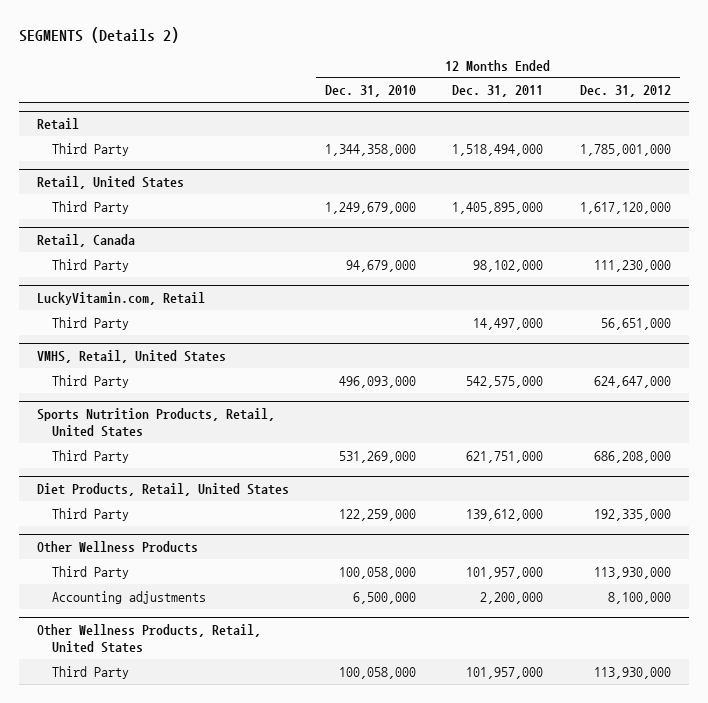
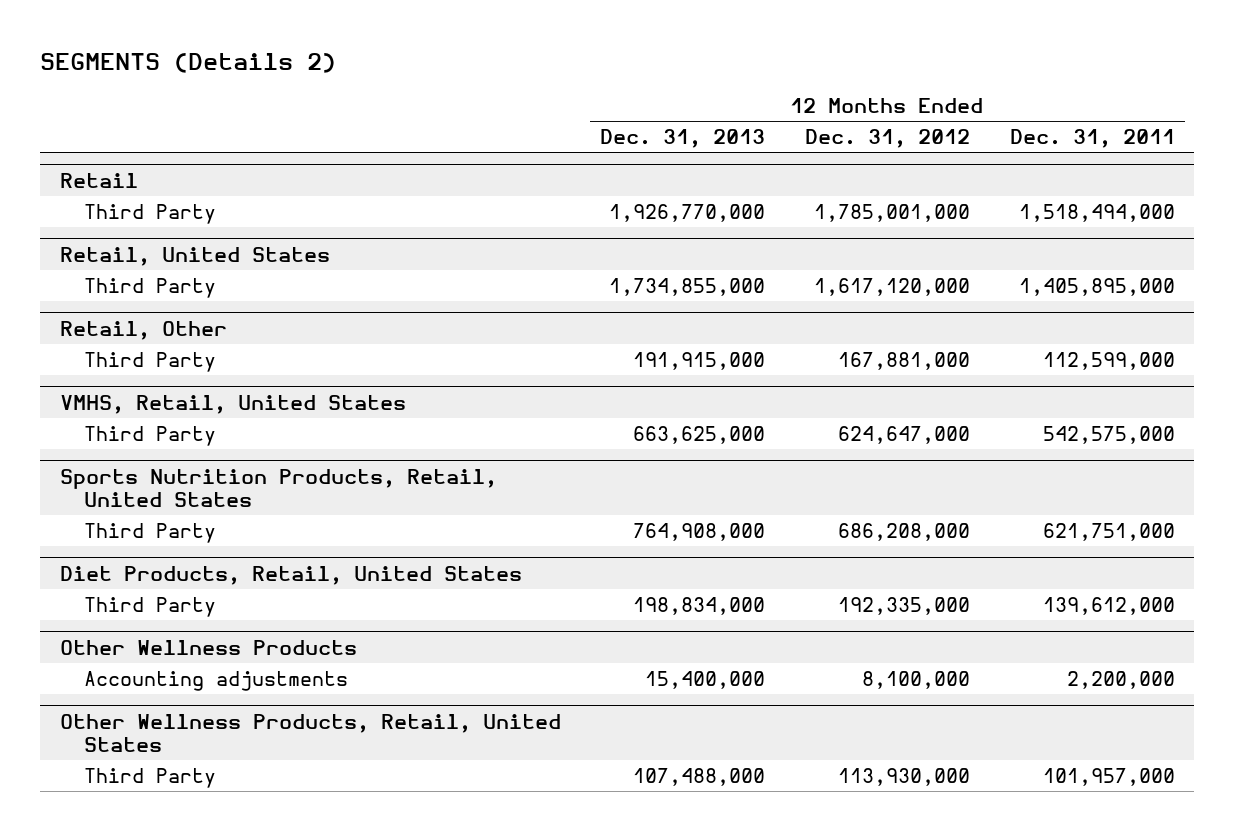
[325,85,417,98] Dec. 31, 2010 -> none
none -> [600,129,766,149] Dec. 31, 2013
[37,234,136,248] Retail, Canada -> none
[37,292,206,306] LuckyVitamin.com, Retail -> none
[52,316,130,330] Third Party -> none
none -> [59,320,227,340] Retail, Other
[473,259,544,272] 98,102,000 -> [1042,352,1175,371] 112,599,000
[593,259,671,272] 111,230,000 -> [837,352,970,371] 167,881,000
[52,565,130,579] Third Party -> none

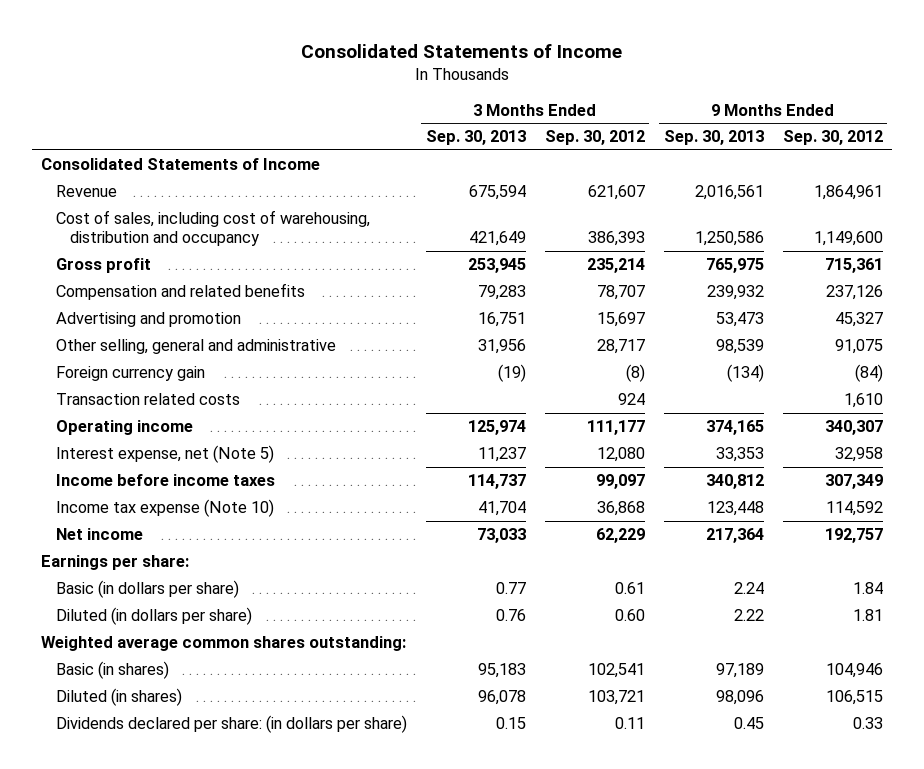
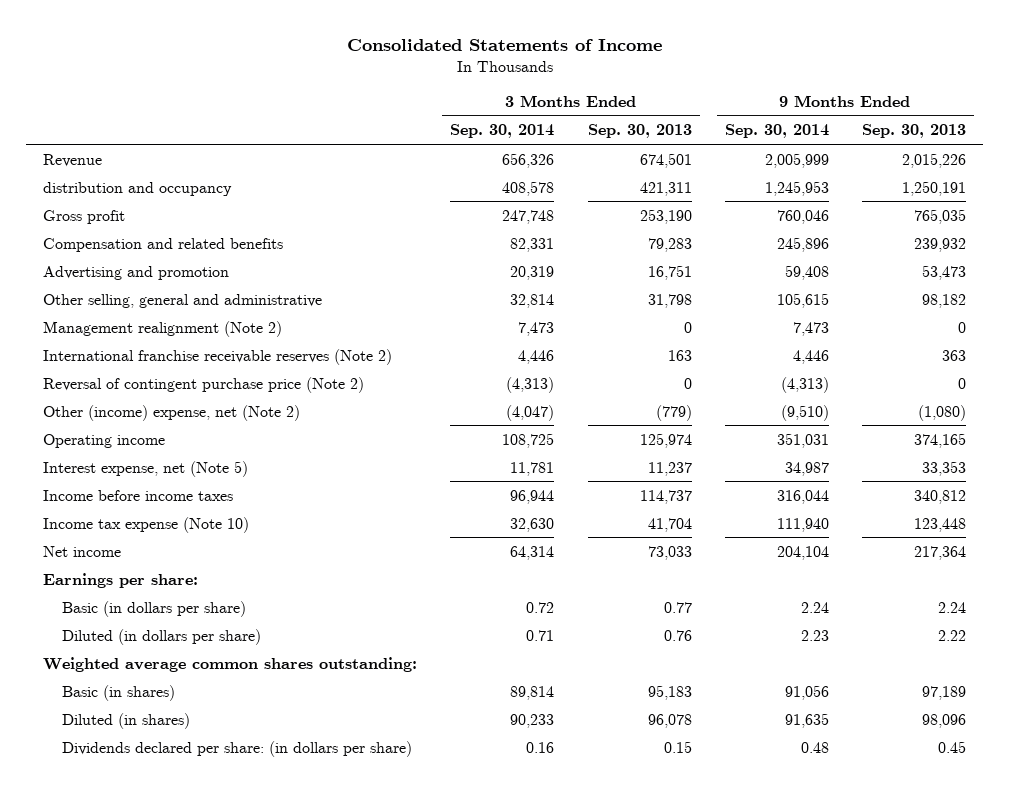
[544,130,645,146] Sep. 30, 2012 -> none
[782,130,883,146] Sep. 30, 2012 -> none
none -> [450,124,555,139] Sep. 30, 2014
none -> [724,124,829,139] Sep. 30, 2014
[41,158,321,171] Consolidated Statements of Income -> none
[468,185,526,201] 675,594 -> [639,152,692,168] 674,501
[694,185,764,201] 2,016,561 -> [902,152,967,168] 2,015,226
[55,210,370,247] Cost of sales, including cost of warehousing, distribution and occupancy -> [42,181,232,196] distribution and occupancy
[468,231,526,247] 421,649 -> [639,181,692,196] 421,311
[694,231,764,247] 1,250,586 -> [902,180,967,196] 1,250,191
[467,258,526,274] 253,945 -> [639,208,692,224] 253,190
[705,258,764,274] 765,975 -> [914,208,967,224] 765,035
[55,366,205,382] Foreign currency gain -> none
[55,393,240,406] Transaction related costs -> none
[477,339,526,355] 31,956 -> [647,293,692,308] 31,798
[715,339,764,355] 98,539 -> [922,293,967,308] 98,182
none -> [42,320,282,337] Management realignment (Note 2)
none -> [42,348,392,365] International franchise receivable reserves (Note 2)
none -> [42,376,364,393] Reversal of contingent purchase price (Note 2)
none -> [42,404,300,421] Other (income) expense, net (Note 2)

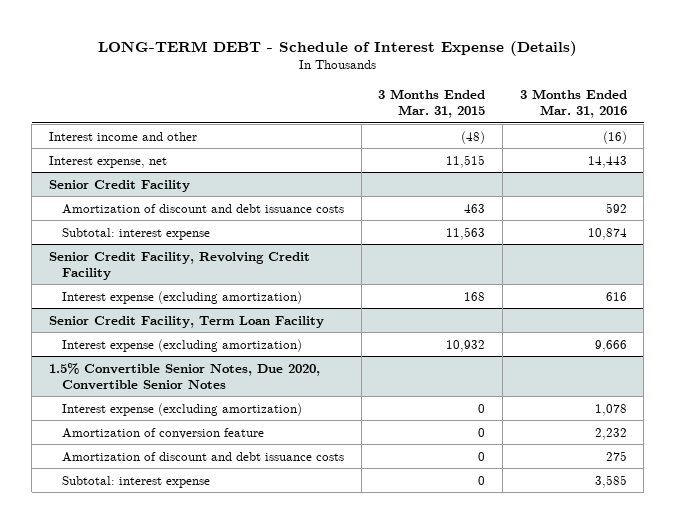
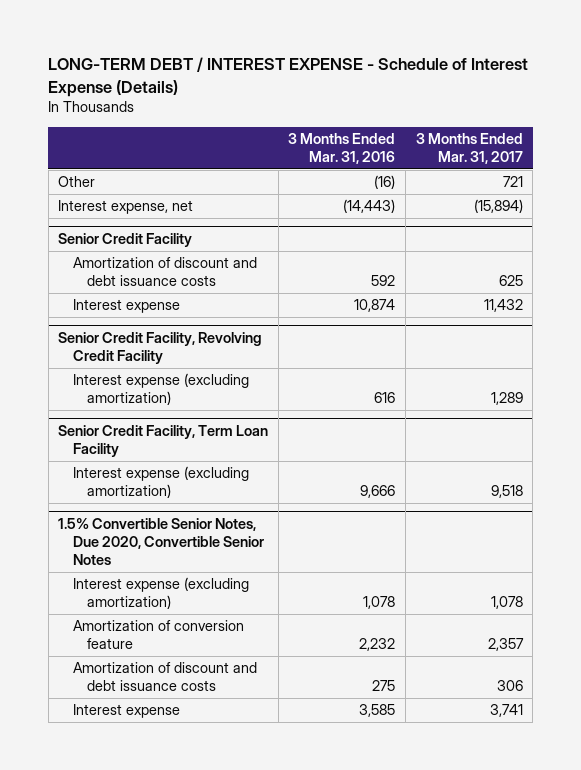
[97,40,577,56] LONG-TERM DEBT - Schedule of Interest Expense (Details) -> [48,57,529,97] LONG-TERM DEBT / INTEREST EXPENSE - Schedule of Interest Expense (Details)
[378,89,486,119] 3 Months Ended Mar. 31, 2015 -> none
none -> [415,133,523,165] 3 Months Ended Mar. 31, 2017
[48,131,197,141] Interest income and other -> none
none -> [58,176,96,188] Other
[587,155,627,168] 14,443 -> [343,199,396,214] (14,443)
[62,227,211,240] Subtotal: interest expense -> [72,299,180,314] Interest expense
[62,475,211,488] Subtotal: interest expense -> [72,704,180,719] Interest expense

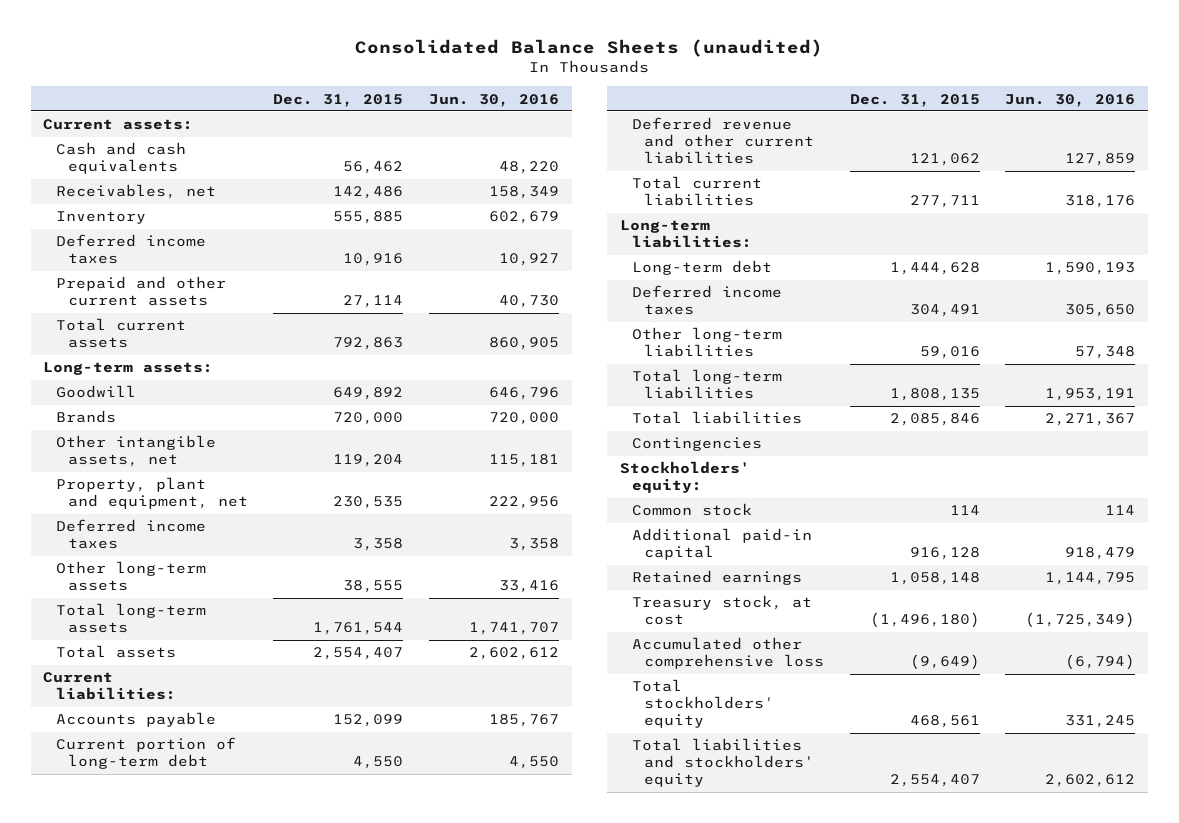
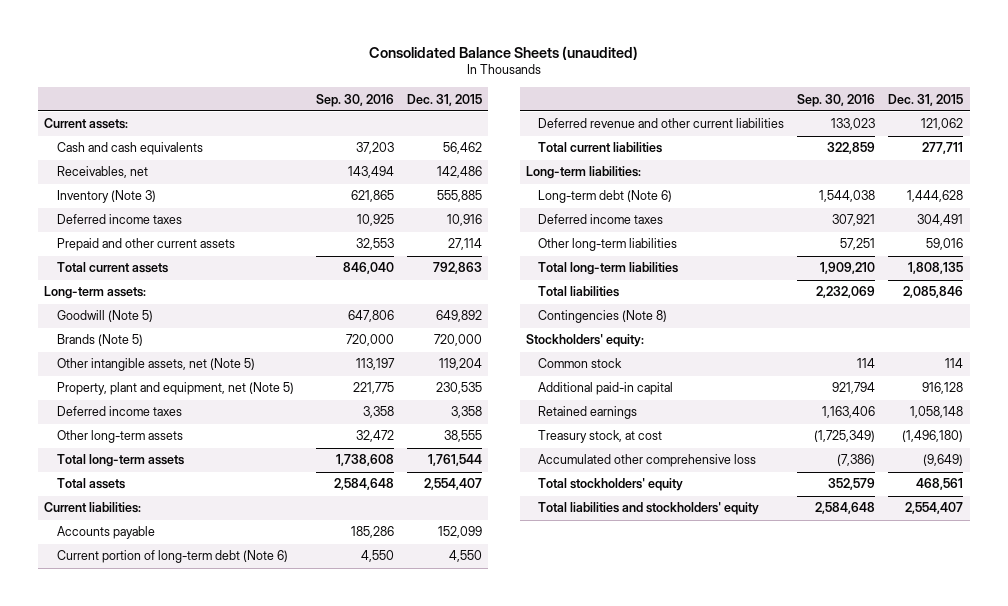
[428,93,559,107] Jun. 30, 2016 -> none
none -> [315,93,394,107] Sep. 30, 2016
[55,211,146,225] Inventory -> [56,190,156,204] Inventory (Note 3)
[55,385,136,399] Goodwill -> [56,310,153,323] Goodwill (Note 5)
[55,410,116,424] Brands -> [56,334,143,347] Brands (Note 5)
[55,435,216,468] Other intangible assets, net -> [56,358,255,372] Other intangible assets, net (Note 5)
[55,477,248,510] Property, plant and equipment, net -> [56,382,294,396] Property, plant and equipment, net (Note 5)
[55,737,236,770] Current portion of long-term debt -> [56,550,288,564] Current portion of long-term debt (Note 6)
[632,260,773,276] Long-term debt -> [538,190,673,204] Long-term debt (Note 6)
[632,437,763,452] Contingencies -> [538,310,668,324] Contingencies (Note 8)

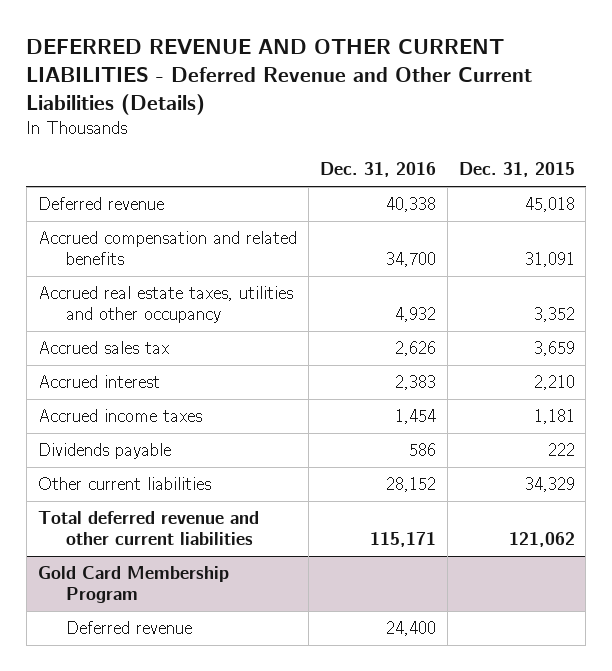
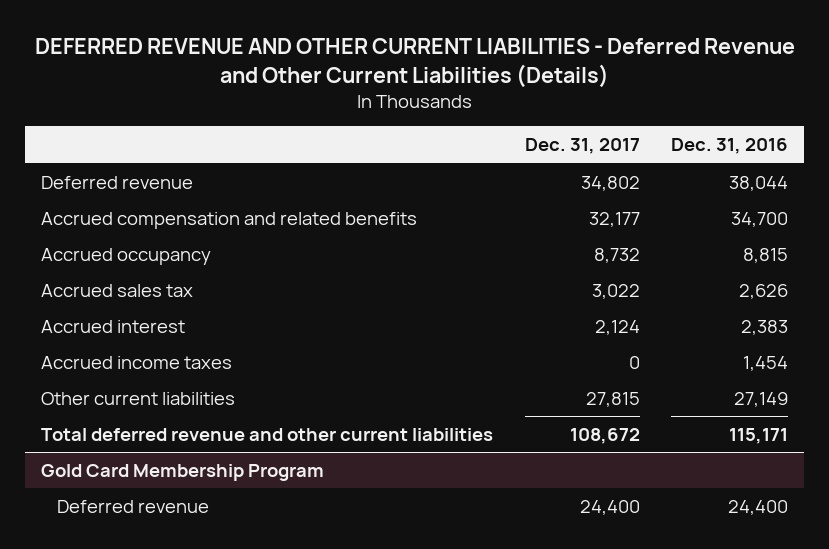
[458,162,575,178] Dec. 31, 2015 -> none
none -> [524,138,640,155] Dec. 31, 2017
[385,197,436,213] 40,338 -> [729,176,789,192] 38,044
[37,286,293,324] Accrued real estate taxes, utilities and other occupancy -> [41,248,212,266] Accrued occupancy
[394,307,436,323] 4,932 -> [743,248,789,264] 8,815
[37,443,171,460] Dividends payable -> none
[385,477,436,493] 28,152 -> [734,392,789,408] 27,149

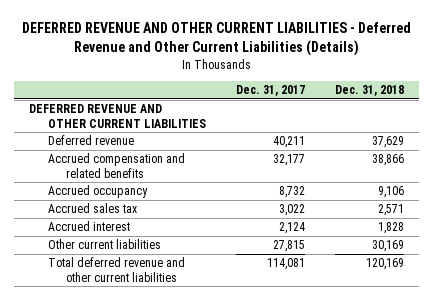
[671,138,789,155] Dec. 31, 2016 -> none
none -> [334,85,404,97] Dec. 31, 2018
none -> [29,104,206,128] DEFERRED REVENUE AND OTHER CURRENT LIABILITIES
[580,176,640,192] 34,802 -> [272,136,305,149] 40,211
[41,356,233,370] Accrued income taxes -> none
[41,464,325,482] Gold Card Membership Program -> none
[56,500,209,514] Deferred revenue -> none
[569,428,640,445] 108,672 -> [266,258,305,271] 114,081

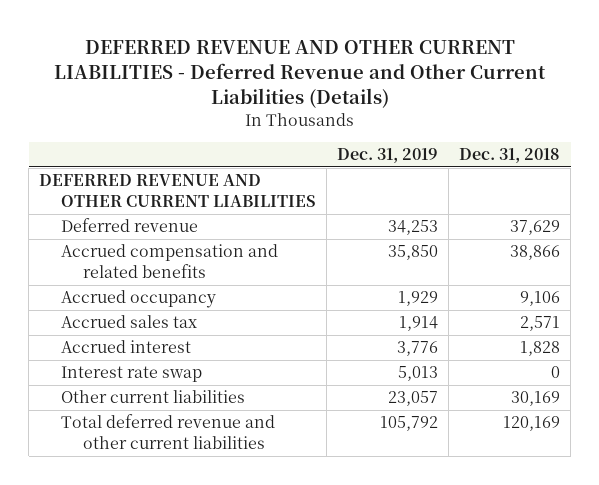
[235,85,305,97] Dec. 31, 2017 -> none
none -> [337,148,439,164] Dec. 31, 2019
none -> [61,366,203,383] Interest rate swap

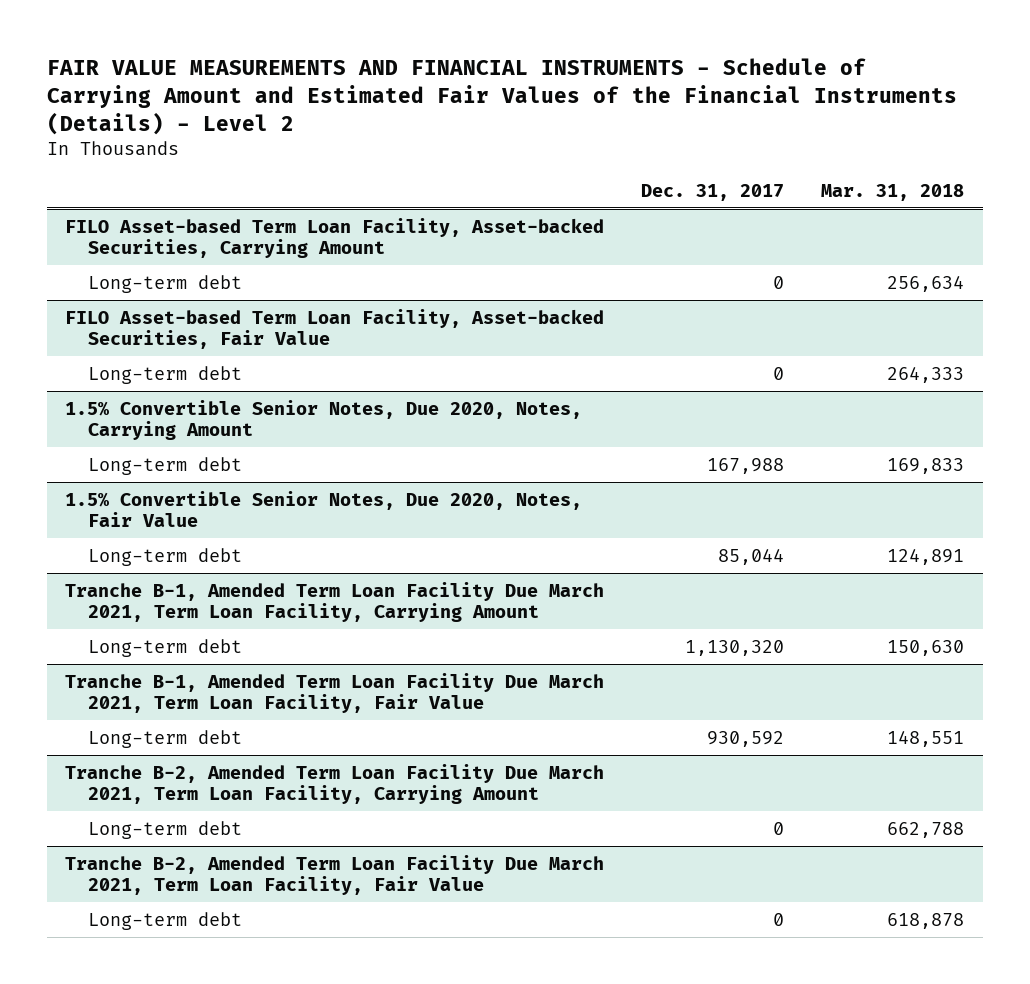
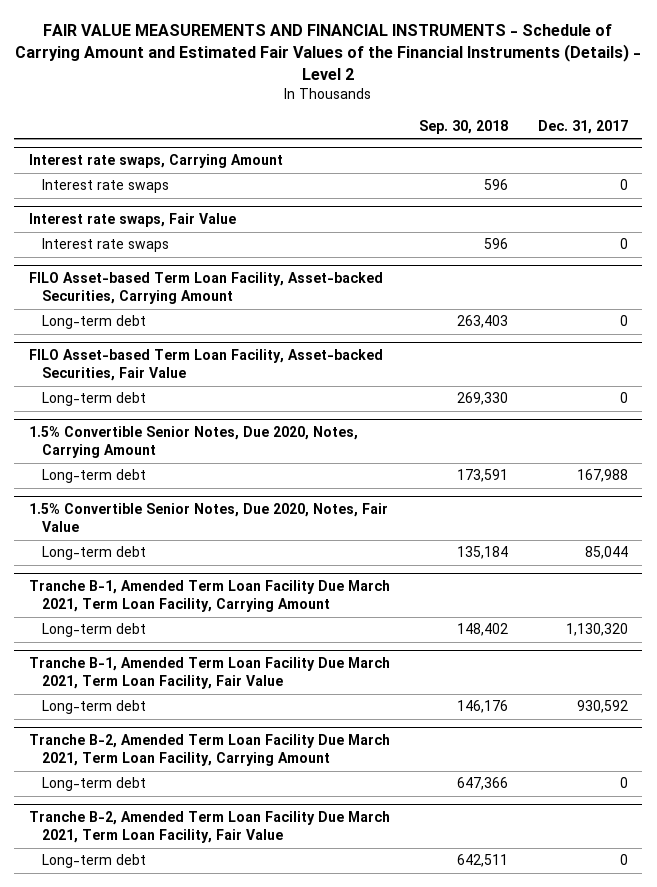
[821,183,965,201] Mar. 31, 2018 -> none
none -> [419,119,509,134] Sep. 30, 2018
none -> [29,154,284,169] Interest rate swaps, Carrying Amount
none -> [41,179,169,194] Interest rate swaps
none -> [29,213,237,228] Interest rate swaps, Fair Value
none -> [41,238,169,253] Interest rate swaps

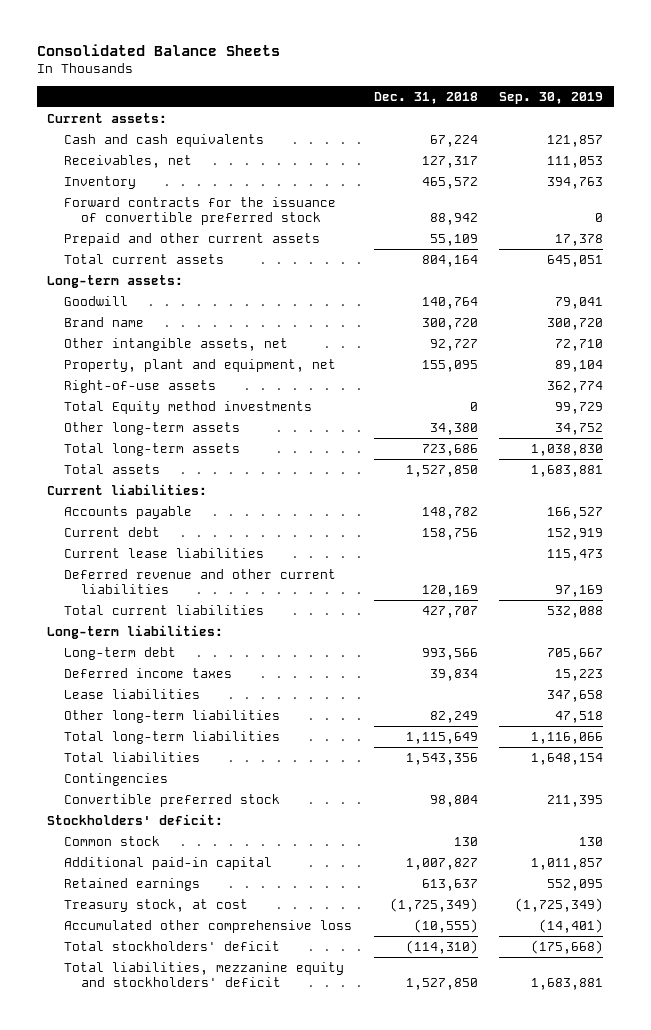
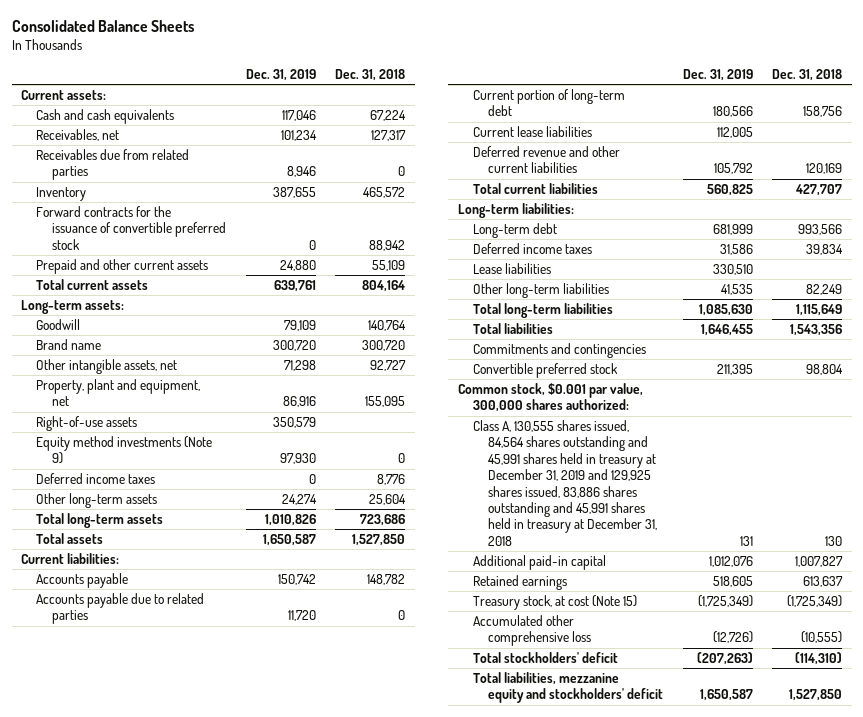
[499,91,604,104] Sep. 30, 2019 -> none
none -> [245,68,316,81] Dec. 31, 2019
none -> [36,149,190,181] Receivables due from related parties
[64,400,313,414] Total Equity method investments -> [36,436,213,465] Equity method investments (Note 9)
none -> [36,473,156,485] Deferred income taxes
[429,422,478,435] 34,380 -> [369,494,407,506] 25,604
none -> [36,593,205,625] Accounts payable due to related parties
[64,526,161,537] Current debt -> [473,89,626,117] Current portion of long-term debt
[64,772,169,786] Contingencies -> [473,343,647,359] Commitments and contingencies
[47,813,224,825] Stockholders' deficit: -> none
none -> [457,383,643,413] Common stock, $0.001 par value, 300,000 shares authorized:
[64,835,161,846] Common stock -> [473,420,658,546] Class A, 130,555 shares issued, 84,564 shares outstanding and 45,991 shares held in treasury at December 31, 2019 and 129,925 shares issued, 83,886 shares outstanding and 45,991 shares held in treasury at December 31, 2018
[64,898,249,912] Treasury stock, at cost -> [473,595,638,611] Treasury stock, at cost (Note 15)

